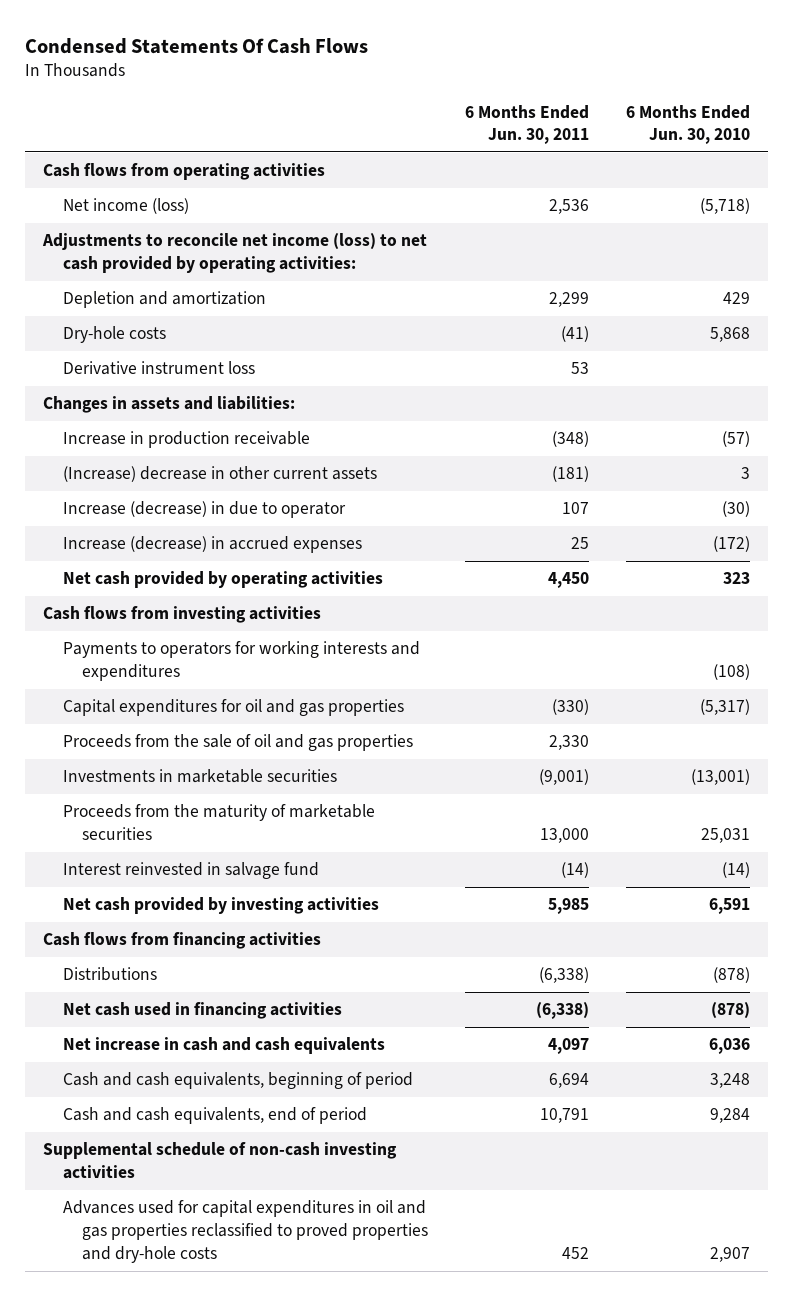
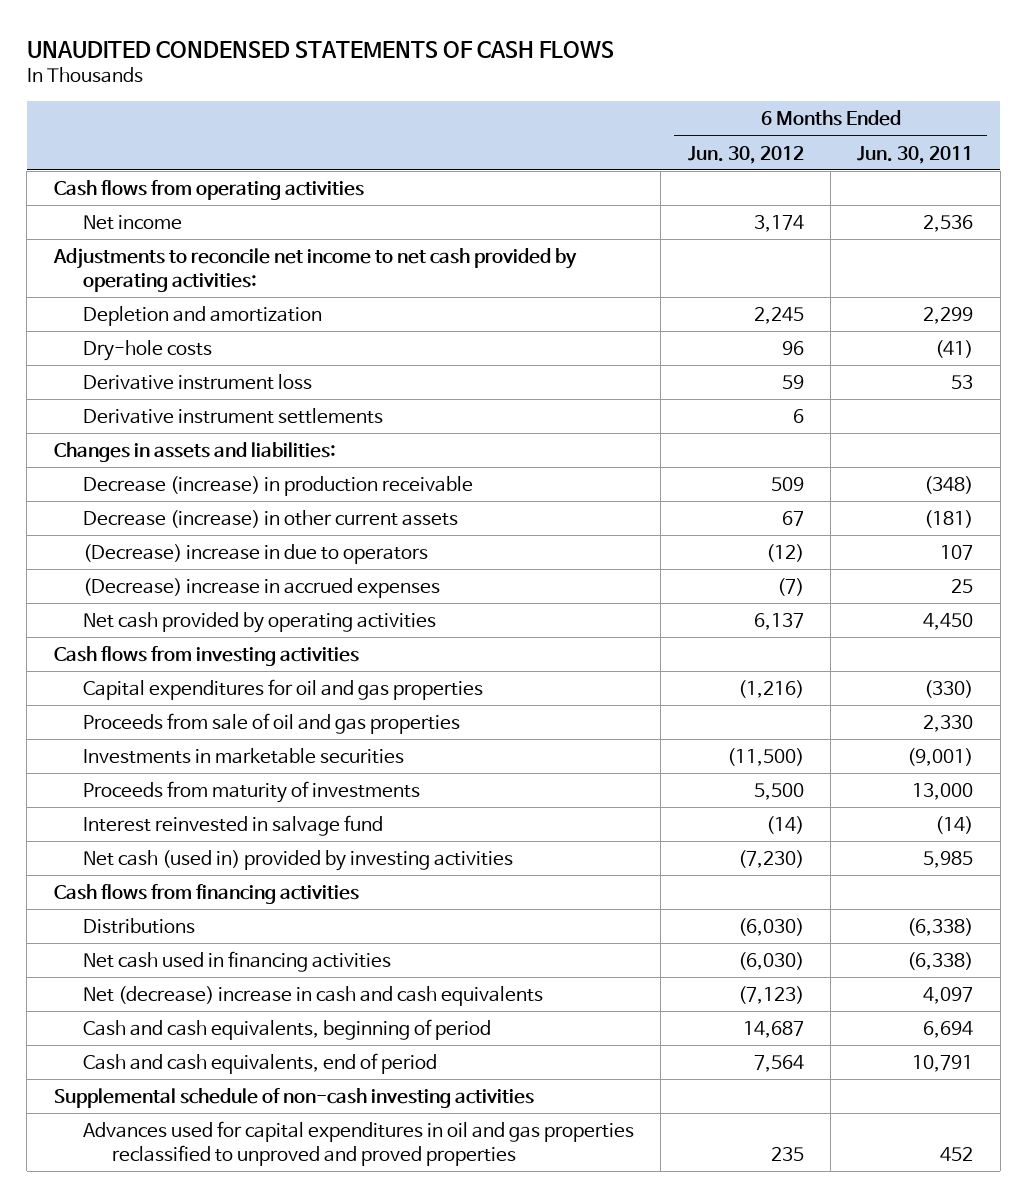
[25,37,369,54] Condensed Statements Of Cash Flows -> [26,40,614,58] UNAUDITED CONDENSED STATEMENTS OF CASH FLOWS
[625,104,750,145] 6 Months Ended Jun. 30, 2010 -> none
none -> [687,145,804,164] Jun. 30, 2012
[62,198,189,215] Net income (loss) -> [82,214,182,230] Net income
[42,233,428,274] Adjustments to reconcile net income (loss) to net cash provided by operating activities: -> [52,247,577,292] Adjustments to reconcile net income to net cash provided by operating activities:
none -> [82,407,383,424] Derivative instrument settlements
[62,431,310,449] Increase in production receivable -> [82,475,473,496] Decrease (increase) in production receivable
[62,466,377,483] (Increase) decrease in other current assets -> [82,509,458,528] Decrease (increase) in other current assets
[62,501,346,519] Increase (decrease) in due to operator -> [82,543,428,564] (Decrease) increase in due to operators
[62,536,362,554] Increase (decrease) in accrued expenses -> [82,577,440,598] (Decrease) increase in accrued expenses
[62,641,420,682] Payments to operators for working interests and expenditures -> none
[62,734,413,752] Proceeds from the sale of oil and gas properties -> [82,712,460,734] Proceeds from sale of oil and gas properties
[62,804,375,841] Proceeds from the maturity of marketable securities -> [82,780,420,803] Proceeds from maturity of investments
[62,897,379,915] Net cash provided by investing activities -> [82,849,513,871] Net cash (used in) provided by investing activities
[62,1037,385,1055] Net increase in cash and cash equivalents -> [82,985,543,1006] Net (decrease) increase in cash and cash equivalents
[62,1200,429,1263] Advances used for capital expenditures in oil and gas properties reclassified to proved properties and dry-hole costs -> [82,1120,634,1166] Advances used for capital expenditures in oil and gas properties reclassified to unproved and proved properties

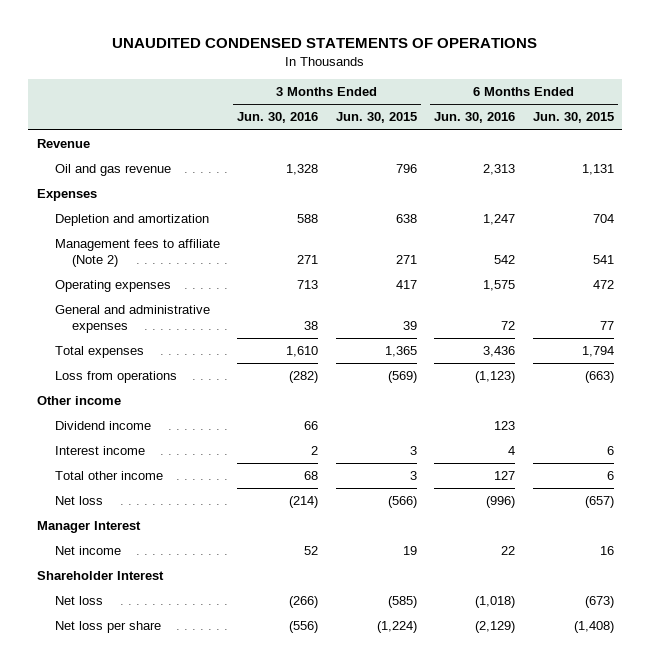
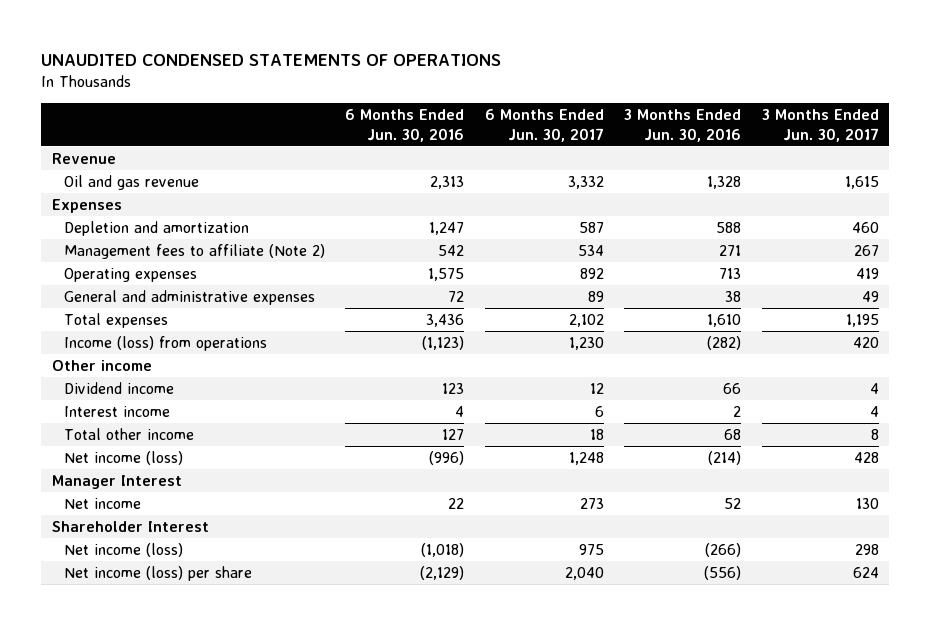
[335,112,417,124] Jun. 30, 2015 -> none
[532,112,614,124] Jun. 30, 2015 -> none
none -> [484,109,604,142] 6 Months Ended Jun. 30, 2017
none -> [761,109,879,142] 3 Months Ended Jun. 30, 2017
[54,371,177,384] Loss from operations -> [63,336,267,352] Income (loss) from operations
[54,496,103,506] Net loss -> [63,451,183,466] Net income (loss)
[54,596,103,606] Net loss -> [63,543,183,558] Net income (loss)
[54,621,161,634] Net loss per share -> [63,566,252,582] Net income (loss) per share

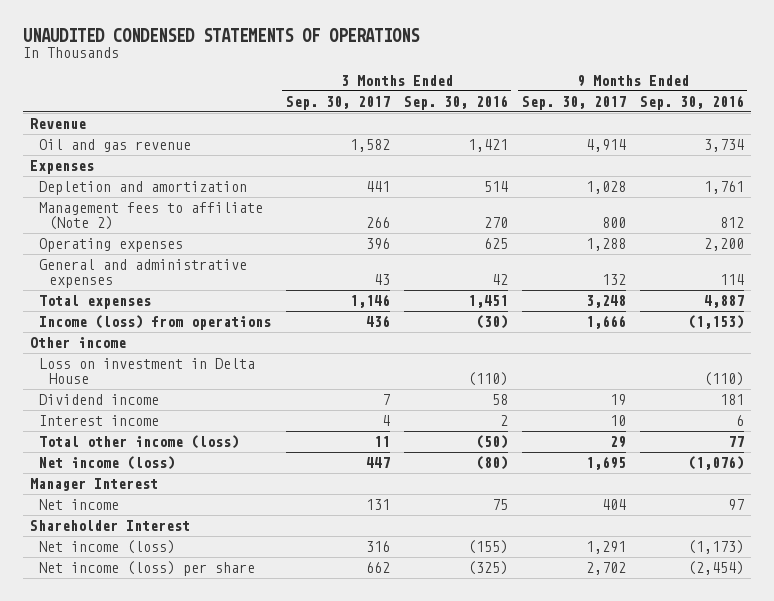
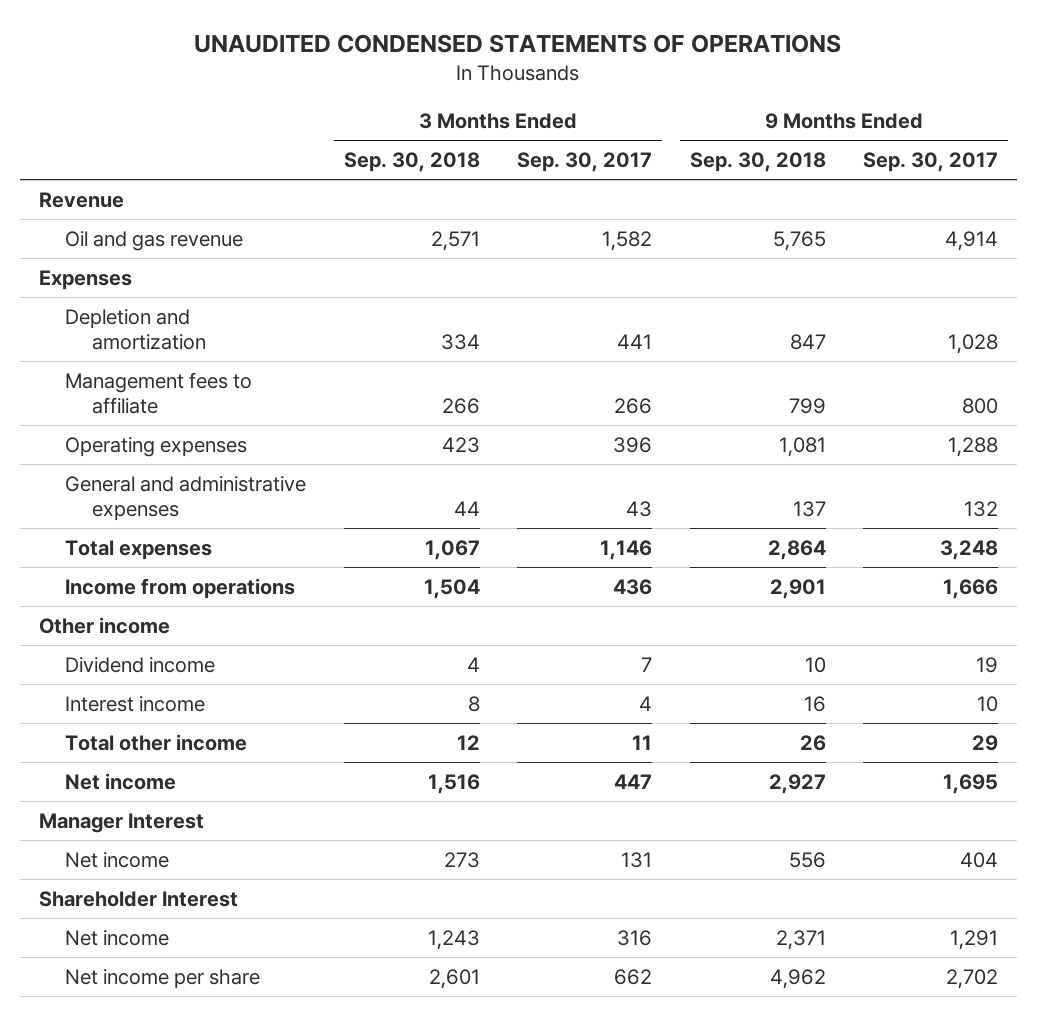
[403,94,508,110] Sep. 30, 2016 -> none
[639,94,744,110] Sep. 30, 2016 -> none
none -> [343,152,480,173] Sep. 30, 2018
none -> [689,152,826,173] Sep. 30, 2018
[39,201,264,230] Management fees to affiliate (Note 2) -> [65,371,253,414] Management fees to affiliate
[39,314,272,330] Income (loss) from operations -> [65,577,296,599] Income from operations
[39,357,256,384] Loss on investment in Delta House -> none
[39,434,240,449] Total other income (loss) -> [65,733,248,751] Total other income
[39,455,176,470] Net income (loss) -> [65,772,177,790] Net income
[39,539,176,554] Net income (loss) -> [65,929,170,946] Net income
[39,560,256,576] Net income (loss) per share -> [65,968,261,989] Net income per share

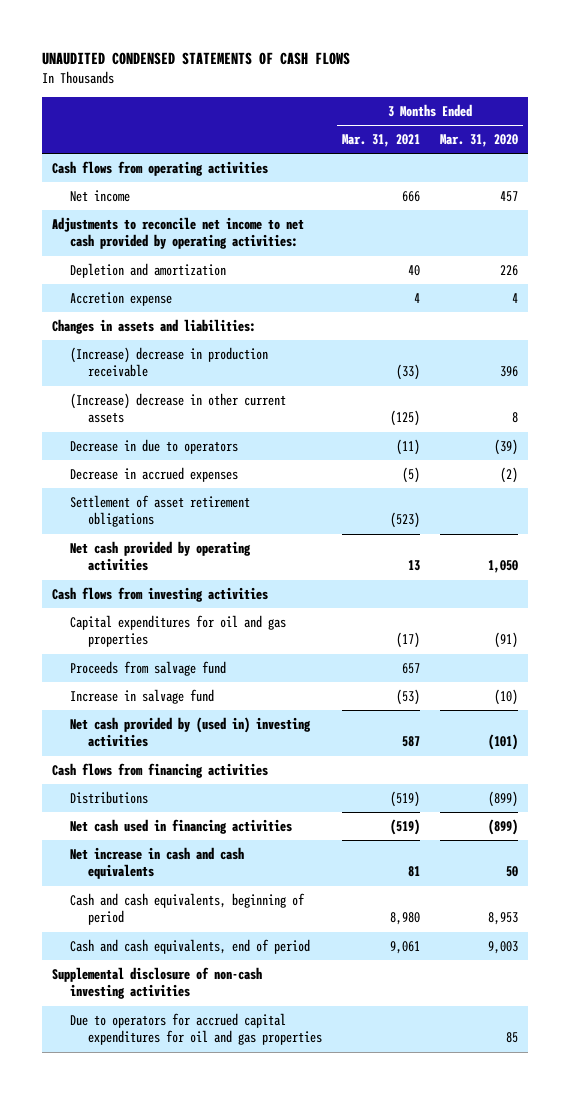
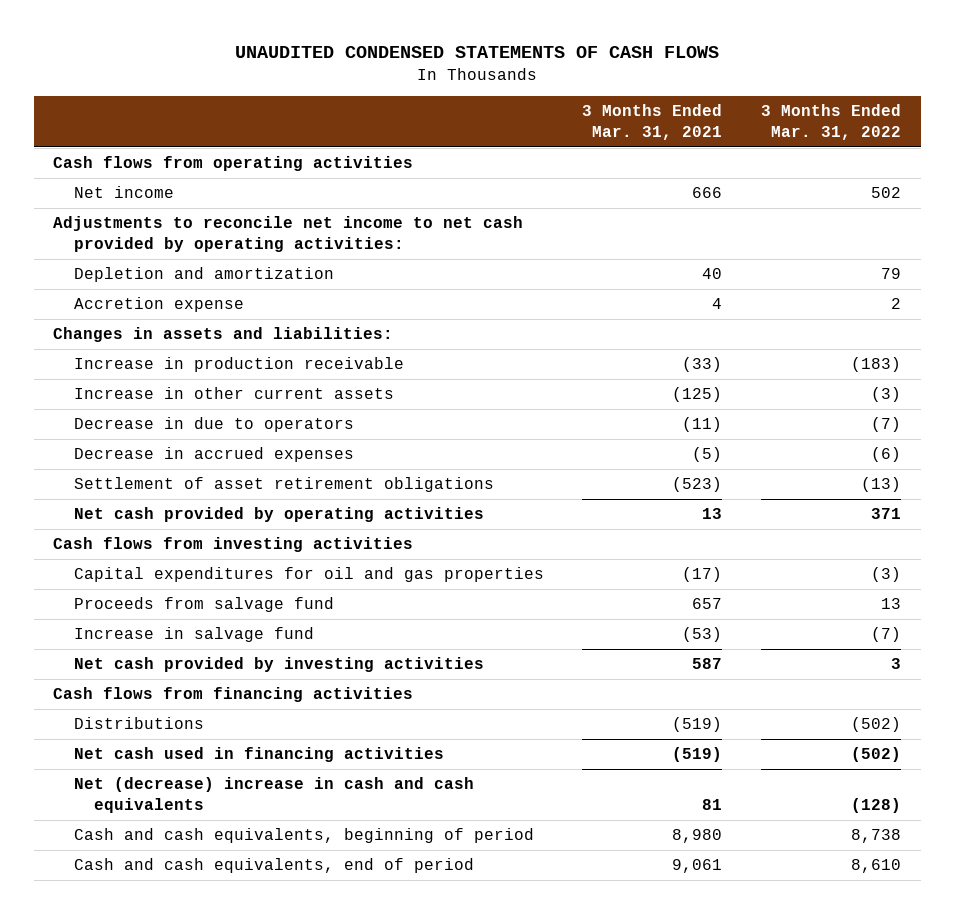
[440,134,519,148] Mar. 31, 2020 -> none
none -> [761,104,902,140] 3 Months Ended Mar. 31, 2022
[70,347,269,378] (Increase) decrease in production receivable -> [73,357,404,373] Increase in production receivable
[70,393,287,424] (Increase) decrease in other current assets -> [73,387,394,400] Increase in other current assets
[70,717,312,748] Net cash provided by (used in) investing activities -> [73,657,484,673] Net cash provided by investing activities
[70,847,245,880] Net increase in cash and cash equivalents -> [73,777,474,814] Net (decrease) increase in cash and cash equivalents
[52,967,263,1000] Supplemental disclosure of non-cash investing activities -> none
[70,1013,323,1046] Due to operators for accrued capital expenditures for oil and gas properties -> none

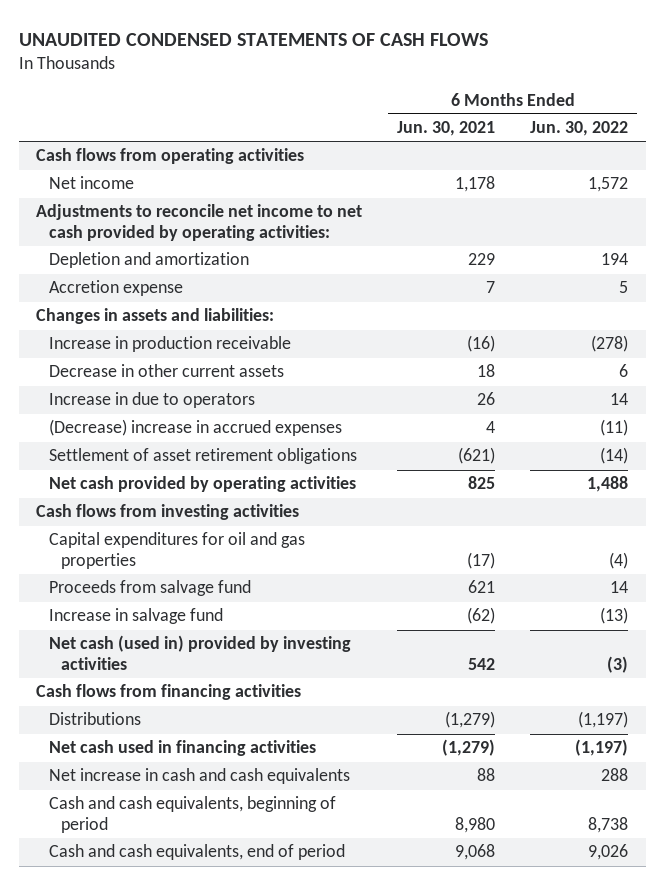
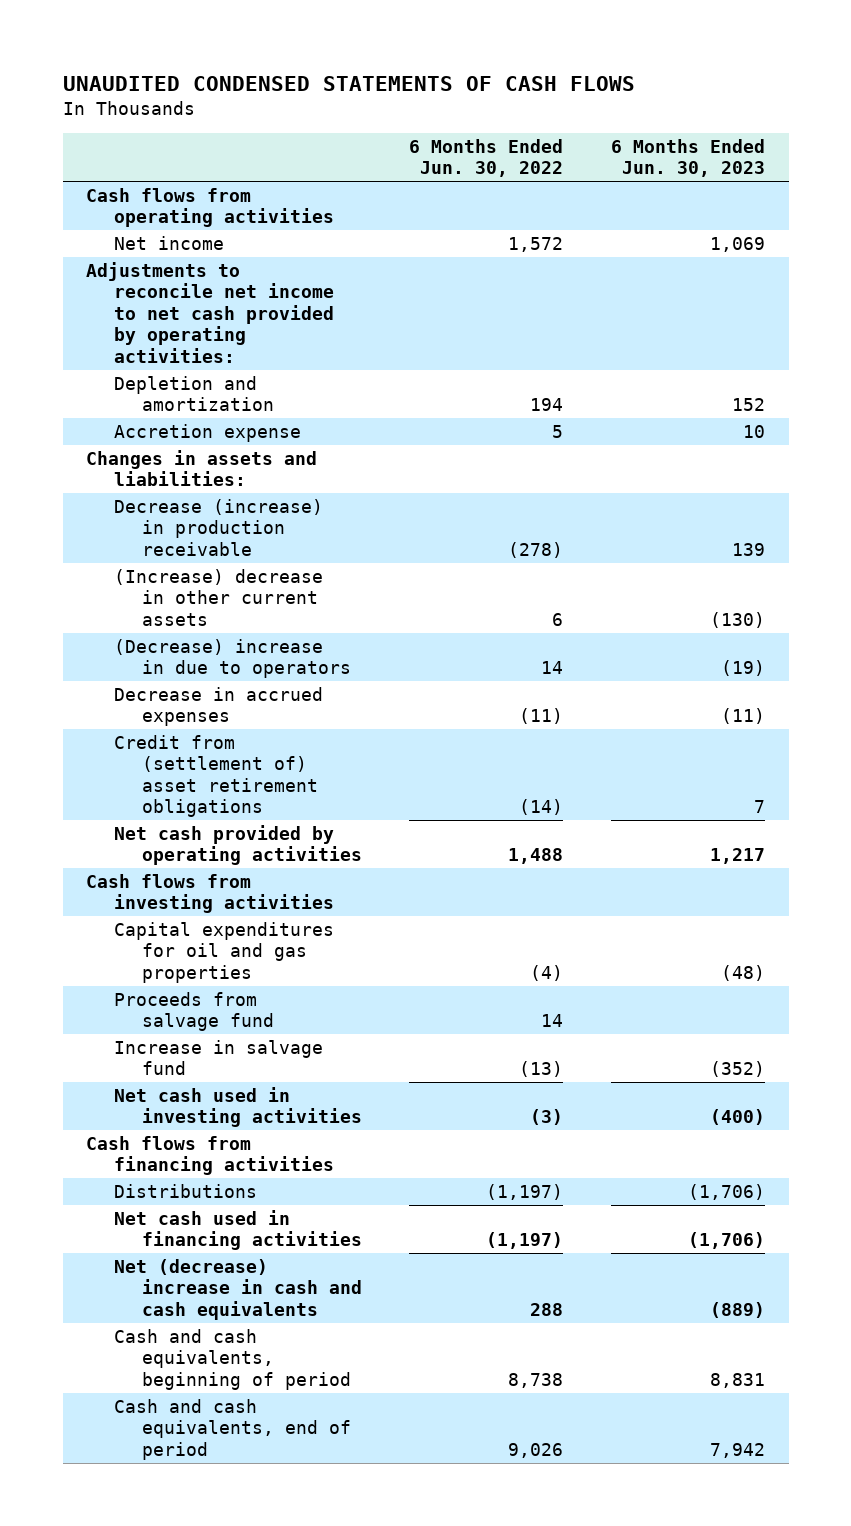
[397,121,496,137] Jun. 30, 2021 -> none
none -> [610,138,765,178] 6 Months Ended Jun. 30, 2023
[48,336,291,353] Increase in production receivable -> [114,499,324,556] Decrease (increase) in production receivable
[48,364,284,378] Decrease in other current assets -> [114,569,324,626] (Increase) decrease in other current assets
[48,392,255,409] Increase in due to operators -> [114,639,351,679] (Decrease) increase in due to operators
[48,419,342,437] (Decrease) increase in accrued expenses -> [114,687,324,727] Decrease in accrued expenses
[48,448,357,465] Settlement of asset retirement obligations -> [114,735,318,818] Credit from (settlement of) asset retirement obligations
[48,635,351,671] Net cash (used in) provided by investing activities -> [114,1087,362,1128] Net cash used in investing activities
[48,768,350,785] Net increase in cash and cash equivalents -> [114,1259,362,1320] Net (decrease) increase in cash and cash equivalents

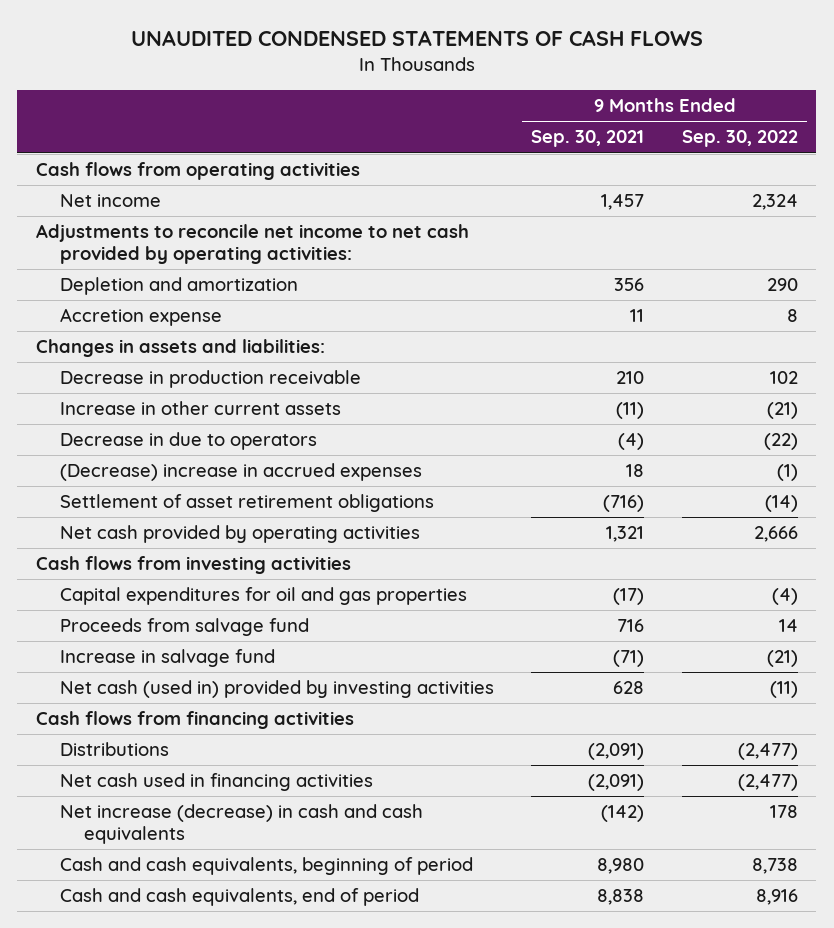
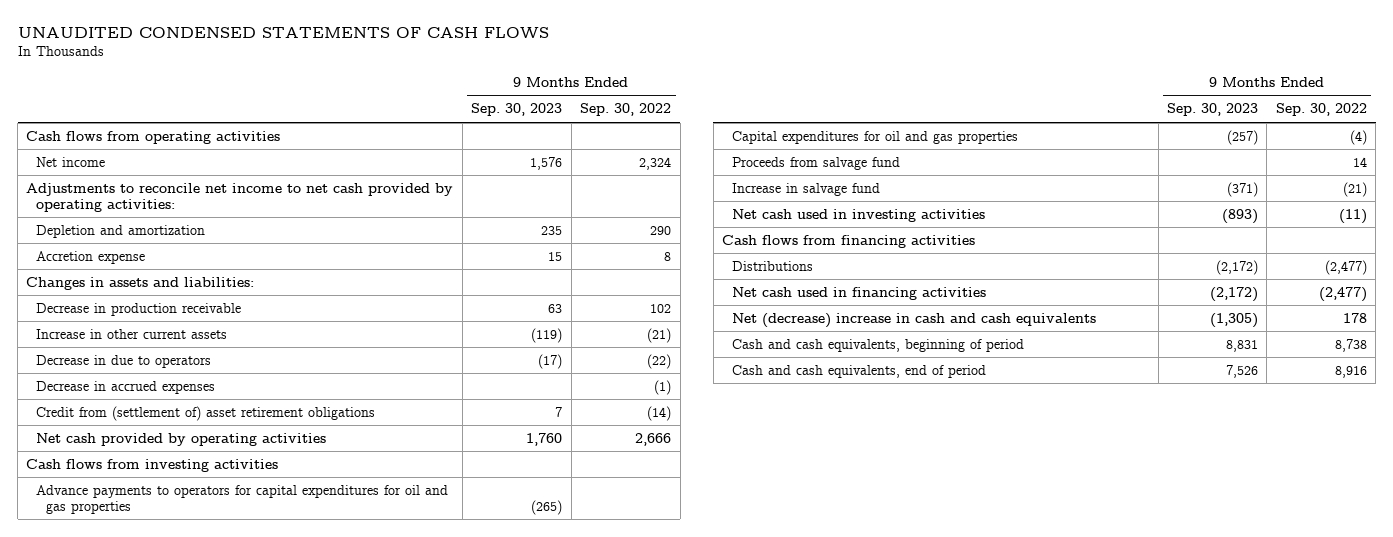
[531,130,645,148] Sep. 30, 2021 -> none
none -> [471,103,563,117] Sep. 30, 2023
[59,463,422,482] (Decrease) increase in accrued expenses -> [36,380,216,394] Decrease in accrued expenses
[59,494,434,513] Settlement of asset retirement obligations -> [36,405,376,421] Credit from (settlement of) asset retirement obligations
none -> [36,484,449,514] Advance payments to operators for capital expenditures for oil and gas properties
[59,680,494,699] Net cash (used in) provided by investing activities -> [731,208,985,222] Net cash used in investing activities
[59,804,423,845] Net increase (decrease) in cash and cash equivalents -> [731,312,1096,328] Net (decrease) increase in cash and cash equivalents

